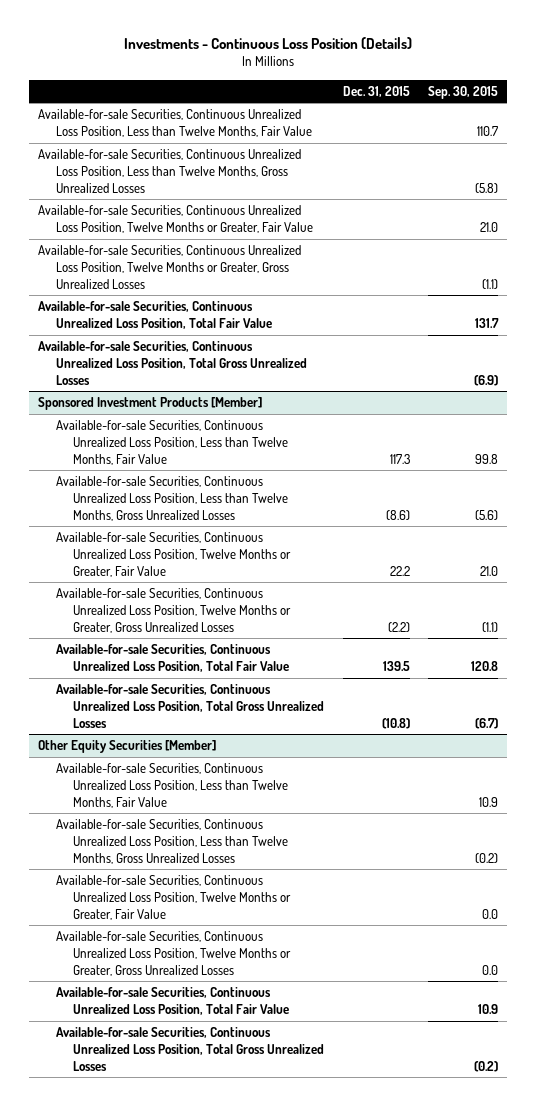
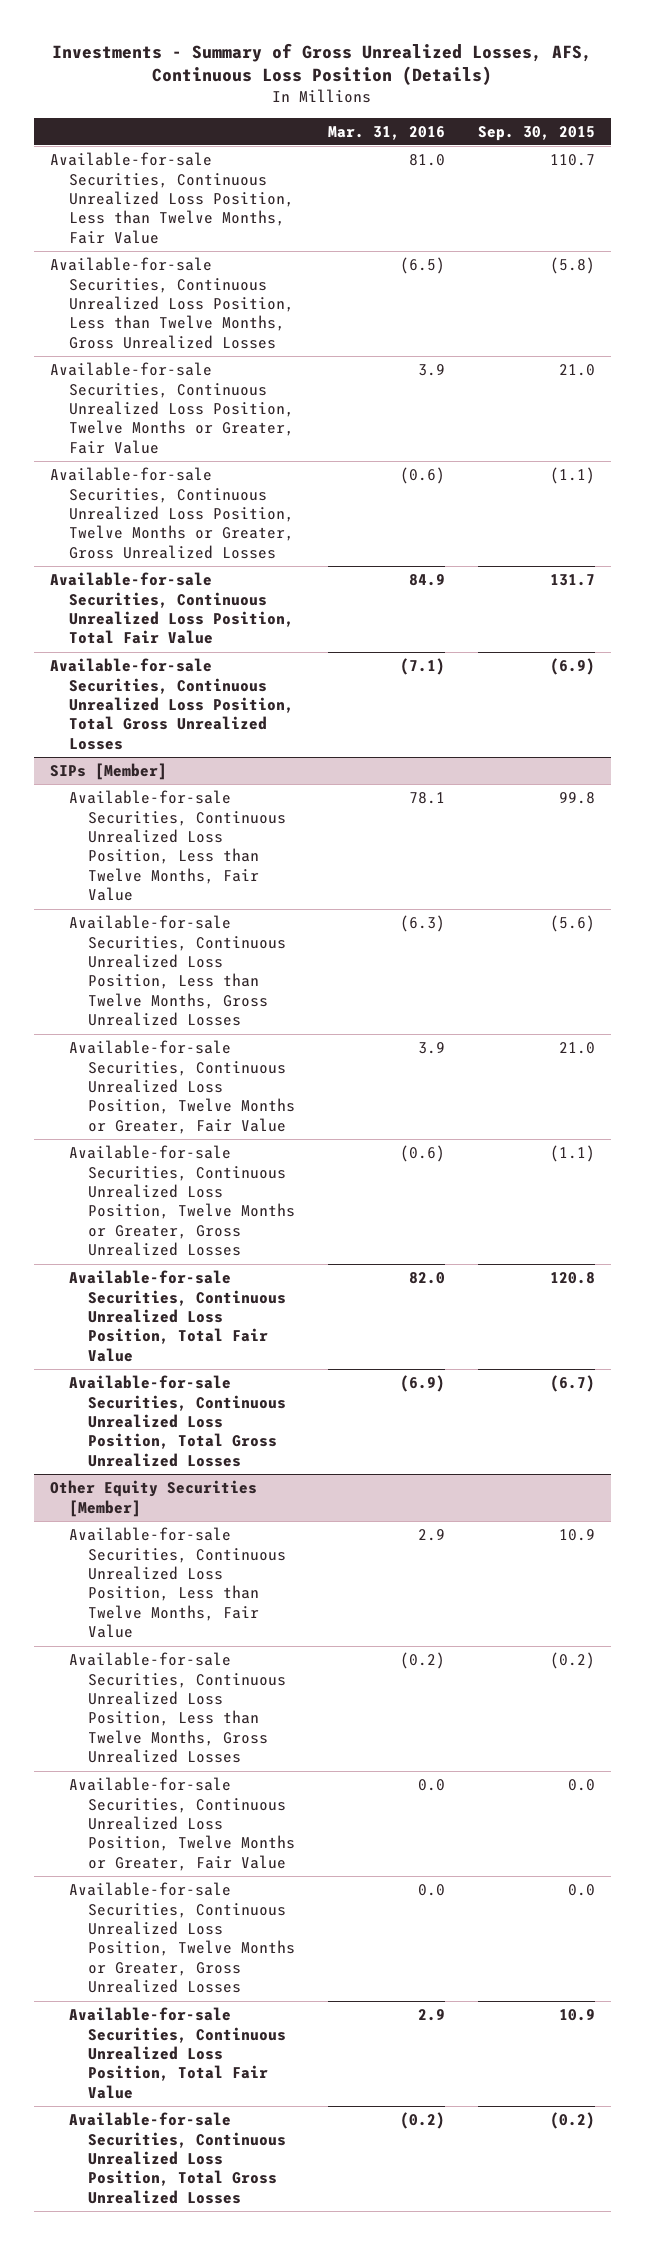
[123,36,412,49] Investments - Continuous Loss Position (Details) -> [52,42,593,86] Investments - Summary of Gross Unrealized Losses, AFS, Continuous Loss Position (Details)
[342,85,410,97] Dec. 31, 2015 -> none
none -> [327,125,445,140] Mar. 31, 2016
[37,397,262,411] Sponsored Investment Products [Member] -> [50,763,168,781] SIPs [Member]

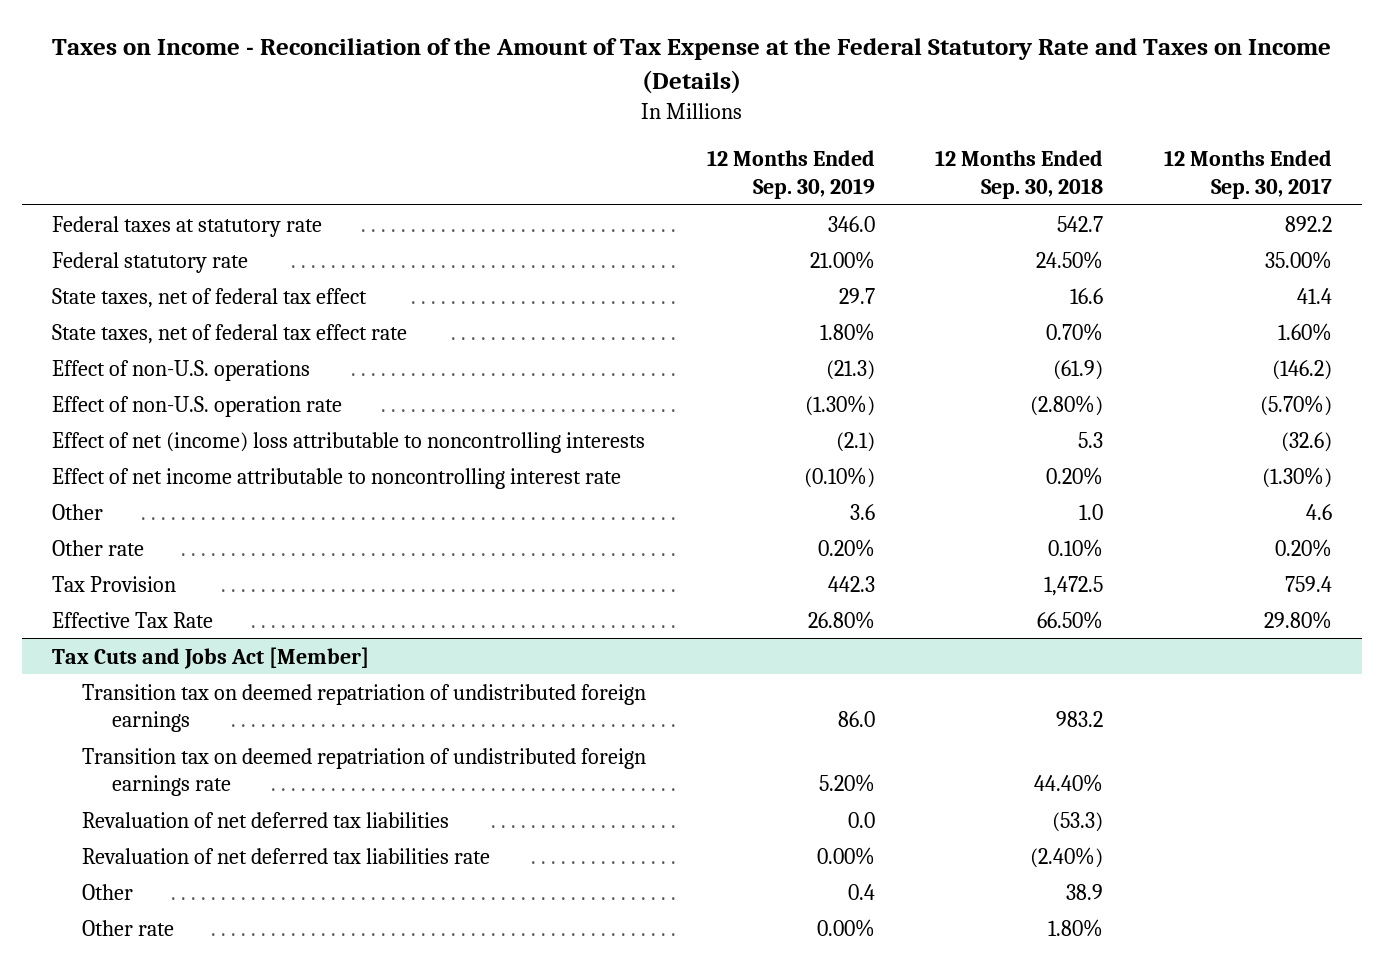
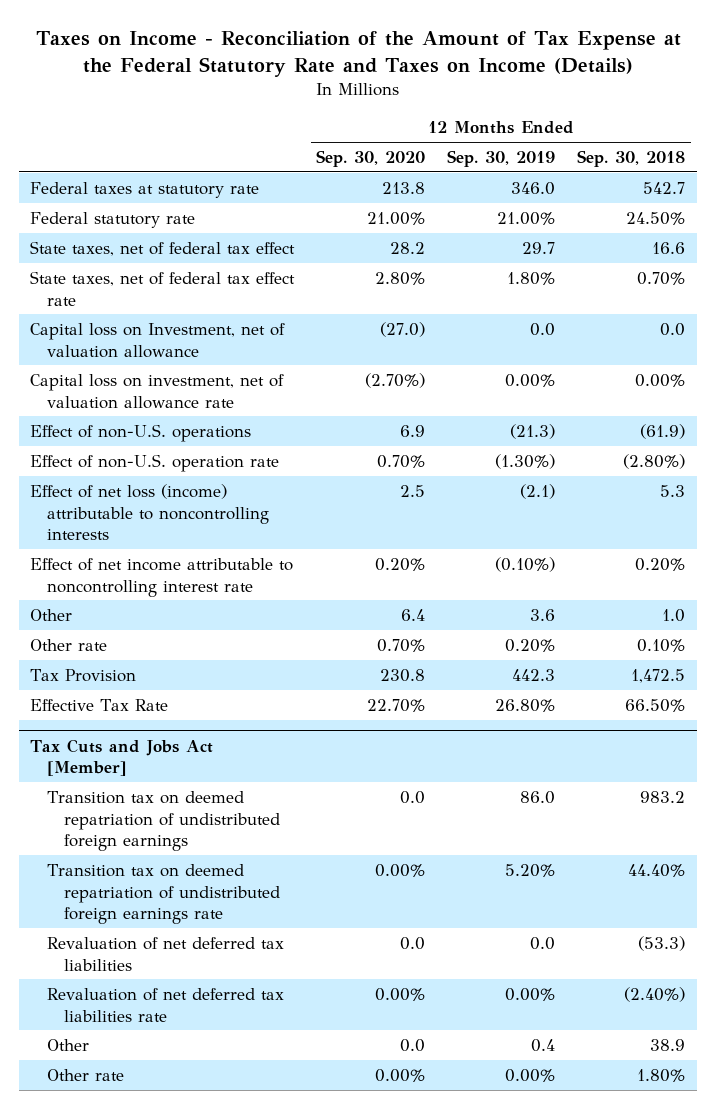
[1164,150,1333,200] 12 Months Ended Sep. 30, 2017 -> none
none -> [316,150,426,168] Sep. 30, 2020
none -> [29,322,285,358] Capital loss on Investment, net of valuation allowance
none -> [29,373,284,409] Capital loss on investment, net of valuation allowance rate
[51,431,645,453] Effect of net (income) loss attributable to noncontrolling interests -> [29,483,269,541] Effect of net loss (income) attributable to noncontrolling interests

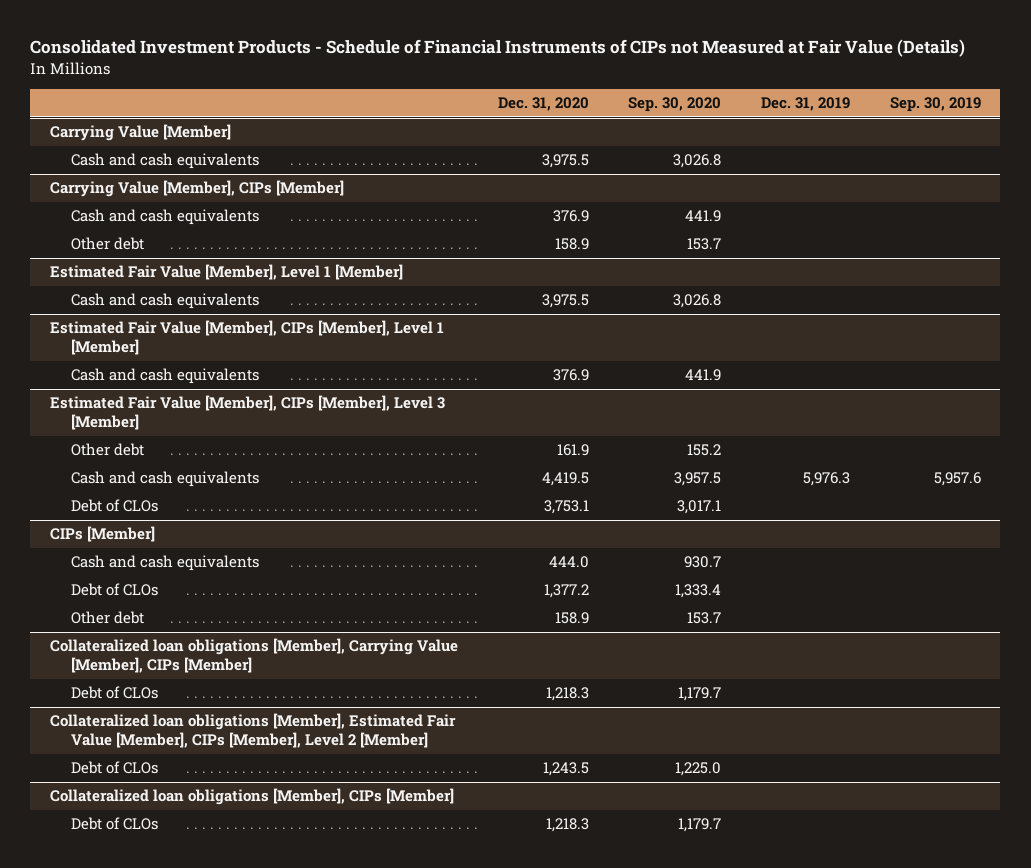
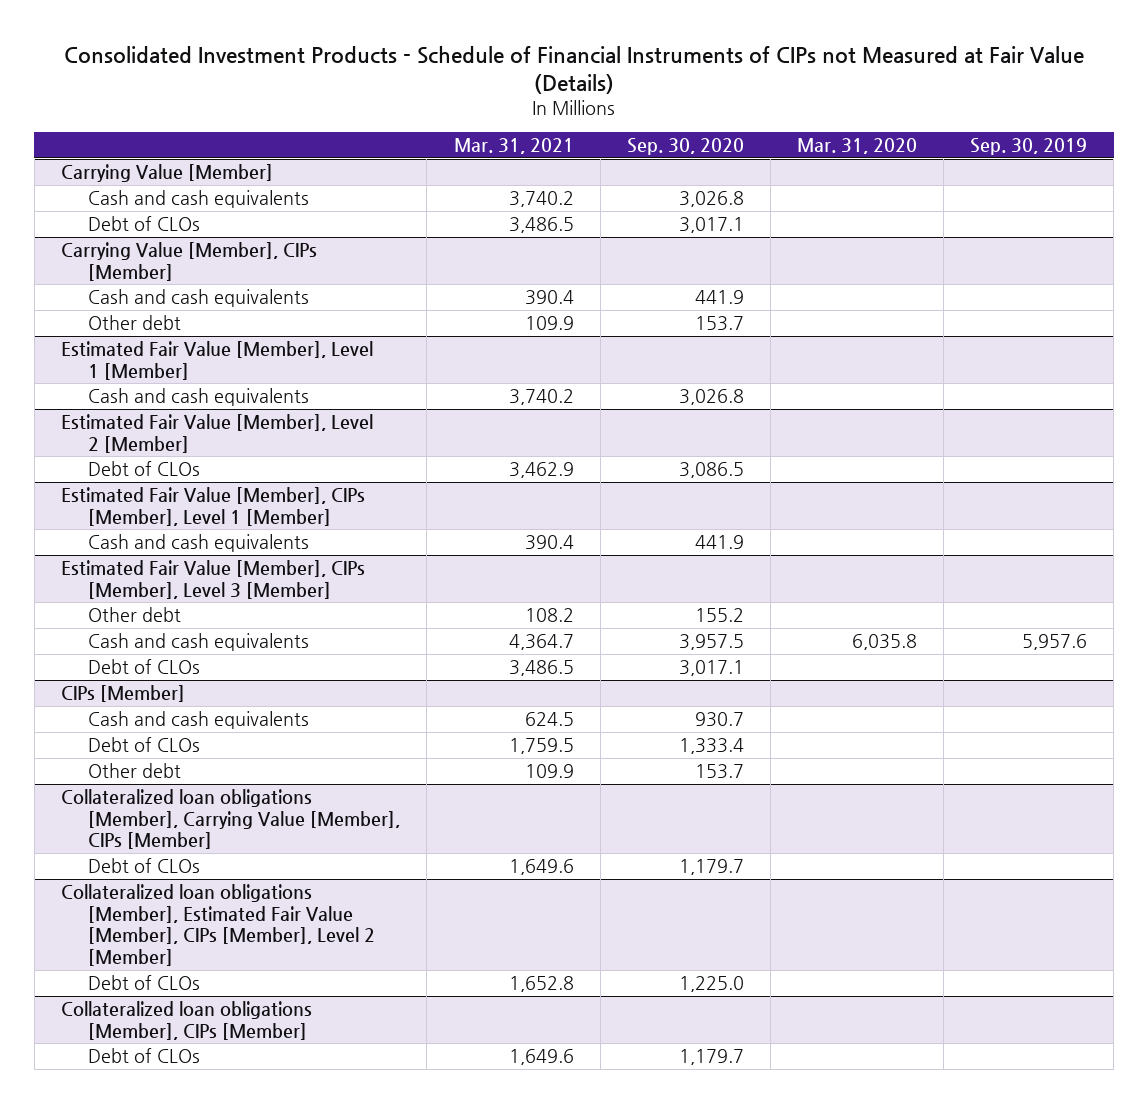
[497,97,589,112] Dec. 31, 2020 -> none
[760,97,850,112] Dec. 31, 2019 -> none
none -> [453,137,574,154] Mar. 31, 2021
none -> [796,137,917,154] Mar. 31, 2020
none -> [88,216,201,232] Debt of CLOs
none -> [60,414,373,453] Estimated Fair Value [Member], Level 2 [Member]
none -> [88,461,201,477] Debt of CLOs

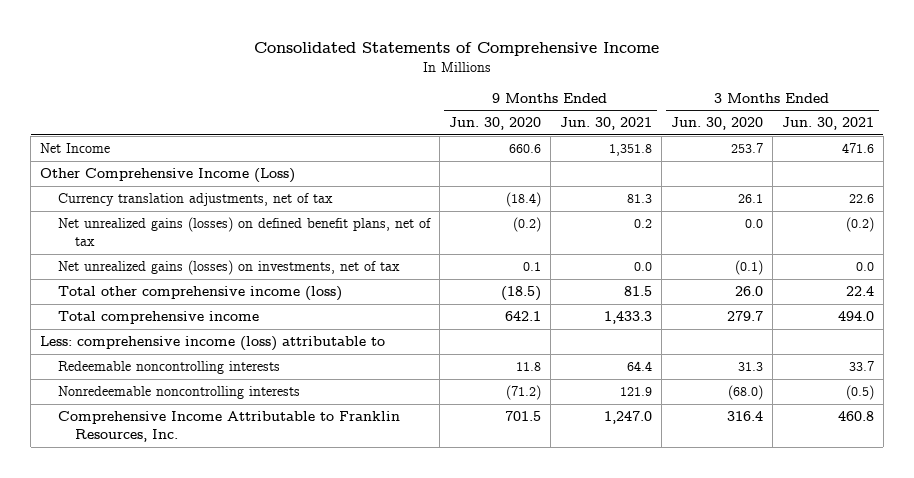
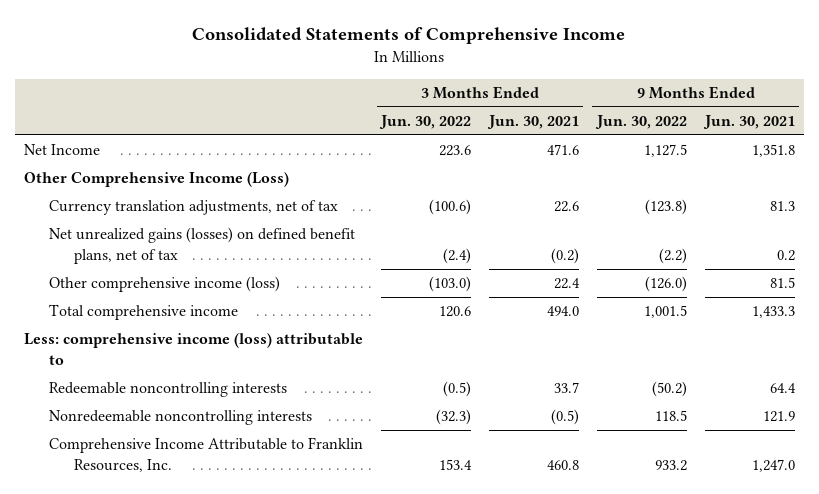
[448,117,541,131] Jun. 30, 2020 -> none
[670,117,763,131] Jun. 30, 2020 -> none
none -> [379,114,472,129] Jun. 30, 2022
none -> [594,114,687,129] Jun. 30, 2022
[57,260,400,276] Net unrealized gains (losses) on investments, net of tax -> none
[57,286,342,302] Total other comprehensive income (loss) -> [49,276,281,293] Other comprehensive income (loss)

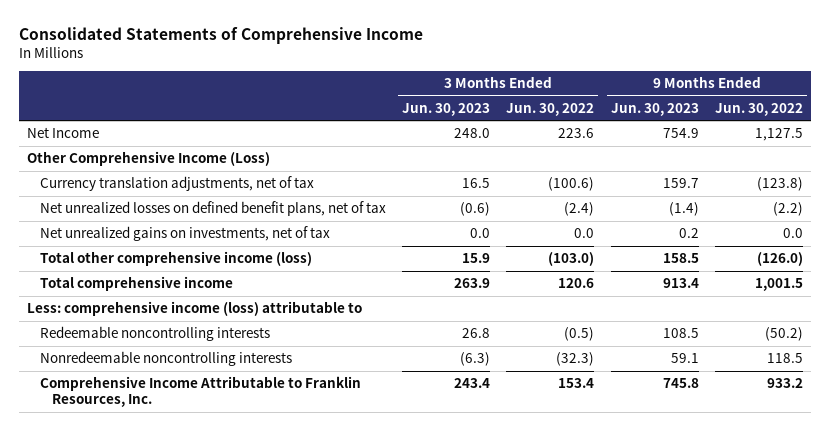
[486,114,579,129] Jun. 30, 2021 -> none
[702,114,795,129] Jun. 30, 2021 -> none
none -> [402,102,491,116] Jun. 30, 2023
none -> [610,102,699,116] Jun. 30, 2023
[49,227,356,264] Net unrealized gains (losses) on defined benefit plans, net of tax -> [39,201,386,217] Net unrealized losses on defined benefit plans, net of tax
none -> [39,226,330,242] Net unrealized gains on investments, net of tax
[49,276,281,293] Other comprehensive income (loss) -> [39,251,312,267] Total other comprehensive income (loss)

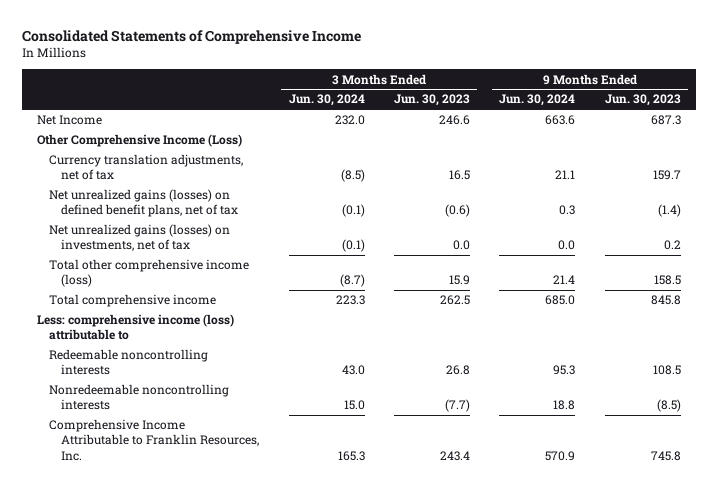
[506,102,595,116] Jun. 30, 2022 -> none
[714,102,803,116] Jun. 30, 2022 -> none
none -> [288,94,365,107] Jun. 30, 2024
none -> [499,94,576,107] Jun. 30, 2024
[454,128,491,139] 248.0 -> [438,115,470,126] 246.6
[662,128,699,139] 754.9 -> [650,115,681,126] 687.3
[39,201,386,217] Net unrealized losses on defined benefit plans, net of tax -> [49,189,239,218] Net unrealized gains (losses) on defined benefit plans, net of tax
[39,226,330,242] Net unrealized gains on investments, net of tax -> [49,224,231,252] Net unrealized gains (losses) on investments, net of tax
[454,278,491,289] 263.9 -> [439,295,470,306] 262.5
[662,278,699,289] 913.4 -> [650,295,681,306] 845.8
[460,352,491,367] (6.3) -> [444,399,470,413] (7.7)
[670,353,699,364] 59.1 -> [656,399,681,413] (8.5)

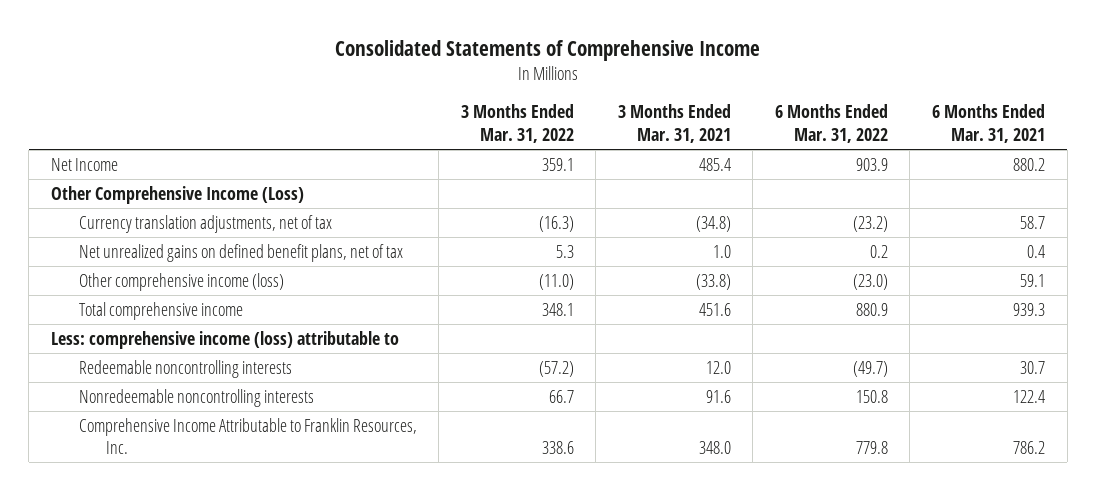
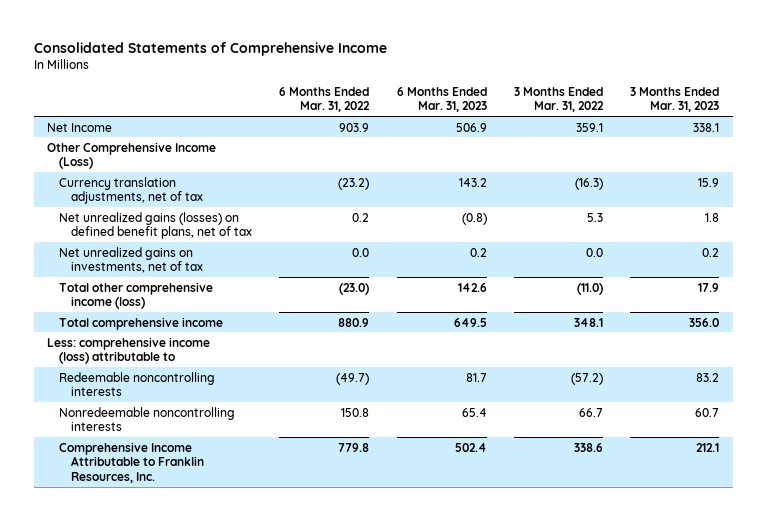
[617,104,731,143] 3 Months Ended Mar. 31, 2021 -> none
[931,104,1045,143] 6 Months Ended Mar. 31, 2021 -> none
none -> [396,86,487,113] 6 Months Ended Mar. 31, 2023
none -> [630,86,720,113] 3 Months Ended Mar. 31, 2023
[78,243,403,262] Net unrealized gains on defined benefit plans, net of tax -> [59,211,252,240] Net unrealized gains (losses) on defined benefit plans, net of tax
none -> [59,246,203,274] Net unrealized gains on investments, net of tax
[78,272,284,291] Other comprehensive income (loss) -> [59,281,214,310] Total other comprehensive income (loss)

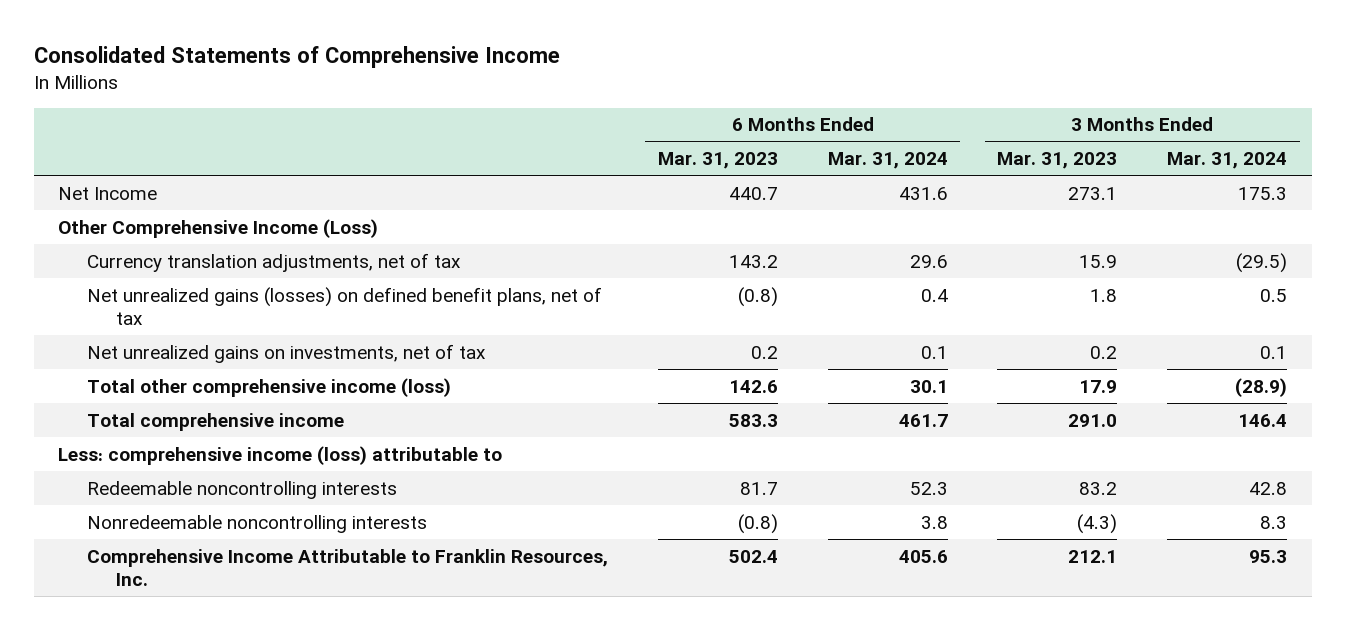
[279,86,371,113] 6 Months Ended Mar. 31, 2022 -> none
[513,86,604,113] 3 Months Ended Mar. 31, 2022 -> none
none -> [827,152,948,170] Mar. 31, 2024
none -> [1167,152,1288,170] Mar. 31, 2024
[455,122,487,132] 506.9 -> [728,186,778,200] 440.7
[693,122,720,132] 338.1 -> [1068,186,1118,200] 273.1
[453,317,487,327] 649.5 -> [728,413,778,427] 583.3
[689,317,720,327] 356.0 -> [1068,413,1118,427] 291.0
[461,407,487,417] 65.4 -> [737,513,778,534] (0.8)
[695,407,720,417] 60.7 -> [1077,513,1118,534] (4.3)

